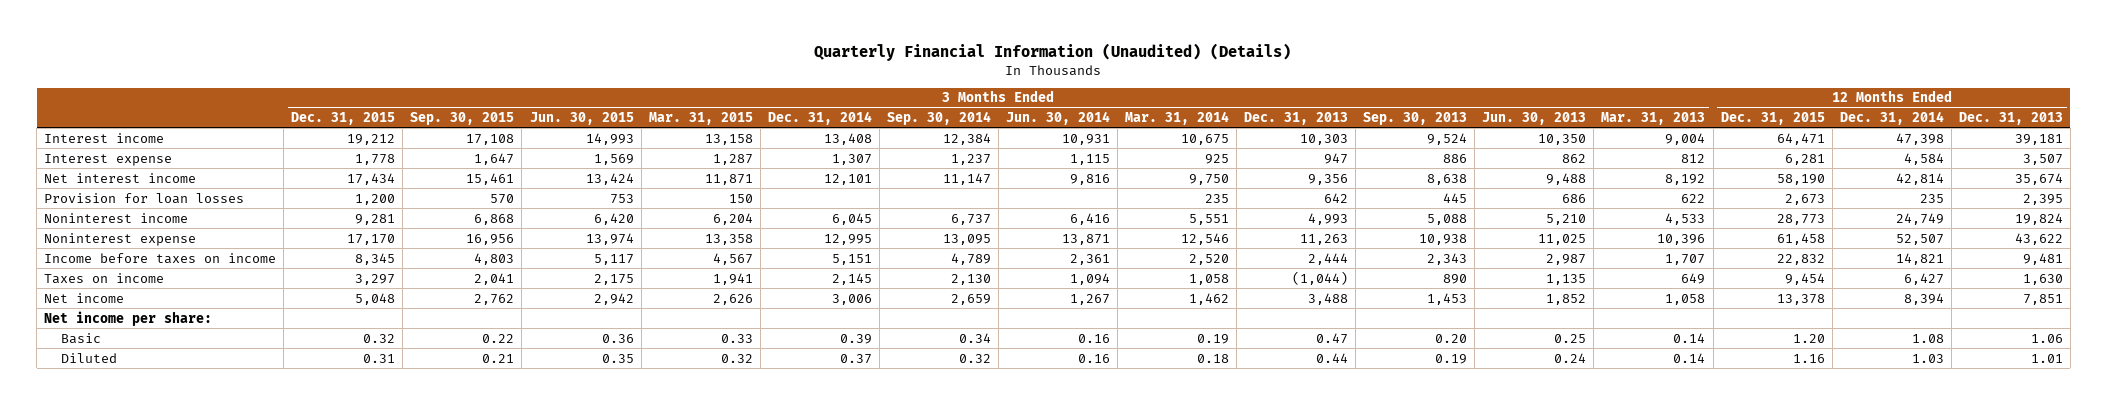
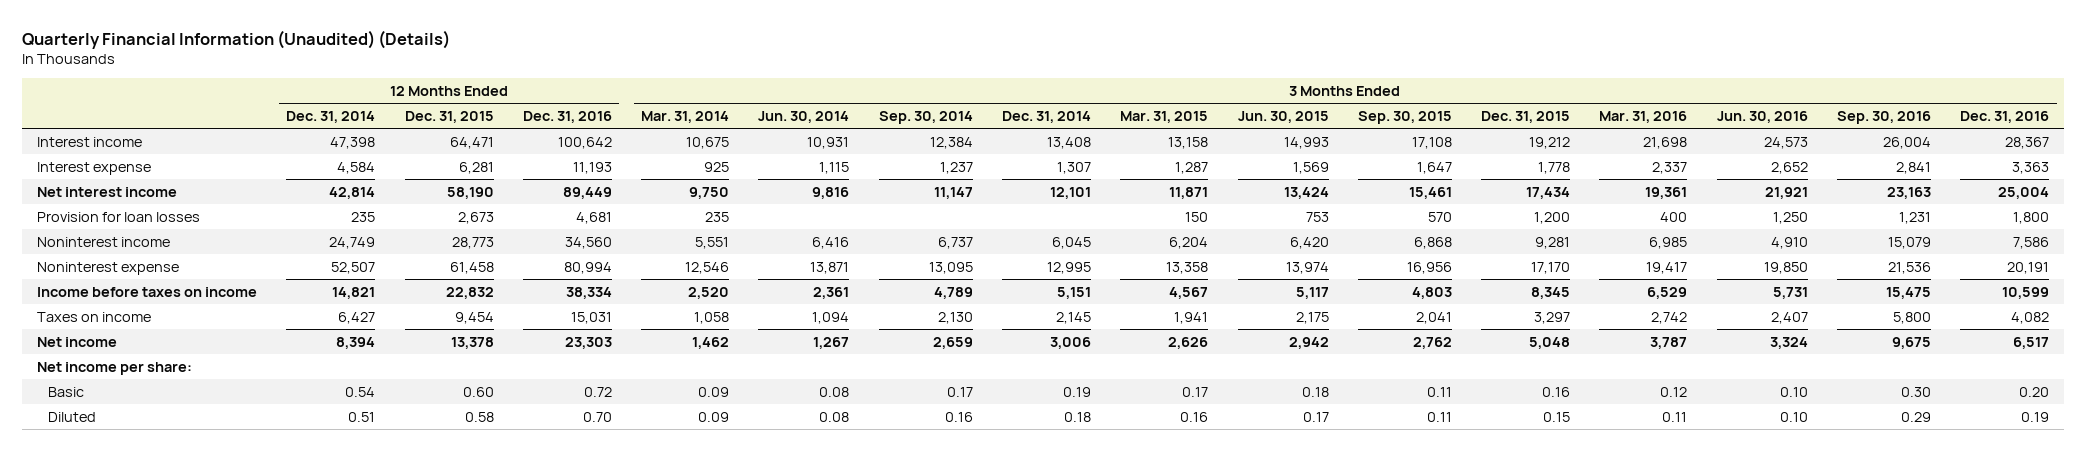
[1244,112,1349,126] Dec. 31, 2013 -> none
[1363,112,1468,126] Sep. 30, 2013 -> none
[1482,112,1587,126] Jun. 30, 2013 -> none
[1601,112,1706,126] Mar. 31, 2013 -> none
[1958,112,2063,126] Dec. 31, 2013 -> none
none -> [522,110,612,123] Dec. 31, 2016
none -> [1599,110,1688,123] Mar. 31, 2016
none -> [1716,110,1808,123] Jun. 30, 2016
none -> [1837,110,1932,124] Sep. 30, 2016
none -> [1960,110,2050,123] Dec. 31, 2016
[363,333,396,343] 0.32 -> [1542,386,1571,397] 0.16
[482,333,515,343] 0.22 -> [1426,386,1452,397] 0.11
[601,333,634,343] 0.36 -> [1301,386,1329,397] 0.18
[720,333,753,343] 0.33 -> [1182,386,1209,397] 0.17
[839,333,872,344] 0.39 -> [1063,386,1092,397] 0.19
[958,332,991,343] 0.34 -> [946,386,973,397] 0.17
[1077,333,1110,343] 0.16 -> [819,386,850,397] 0.08
[1197,333,1230,344] 0.19 -> [698,386,730,397] 0.09
[1792,333,1825,343] 1.20 -> [462,386,494,397] 0.60
[1911,333,1944,343] 1.08 -> [345,386,376,397] 0.54
[363,353,396,363] 0.31 -> [1543,411,1571,422] 0.15
[482,353,515,363] 0.21 -> [1426,411,1452,422] 0.11
[601,353,634,363] 0.35 -> [1302,411,1329,422] 0.17
[720,353,753,363] 0.32 -> [1180,411,1209,422] 0.16
[839,353,872,364] 0.37 -> [1064,411,1092,422] 0.18
[958,353,991,363] 0.32 -> [944,411,973,422] 0.16
[1077,353,1110,363] 0.16 -> [819,411,850,422] 0.08
[1197,353,1230,363] 0.18 -> [698,411,730,422] 0.09
[1792,353,1825,363] 1.16 -> [464,411,494,422] 0.58
[1911,353,1944,363] 1.03 -> [348,411,376,422] 0.51

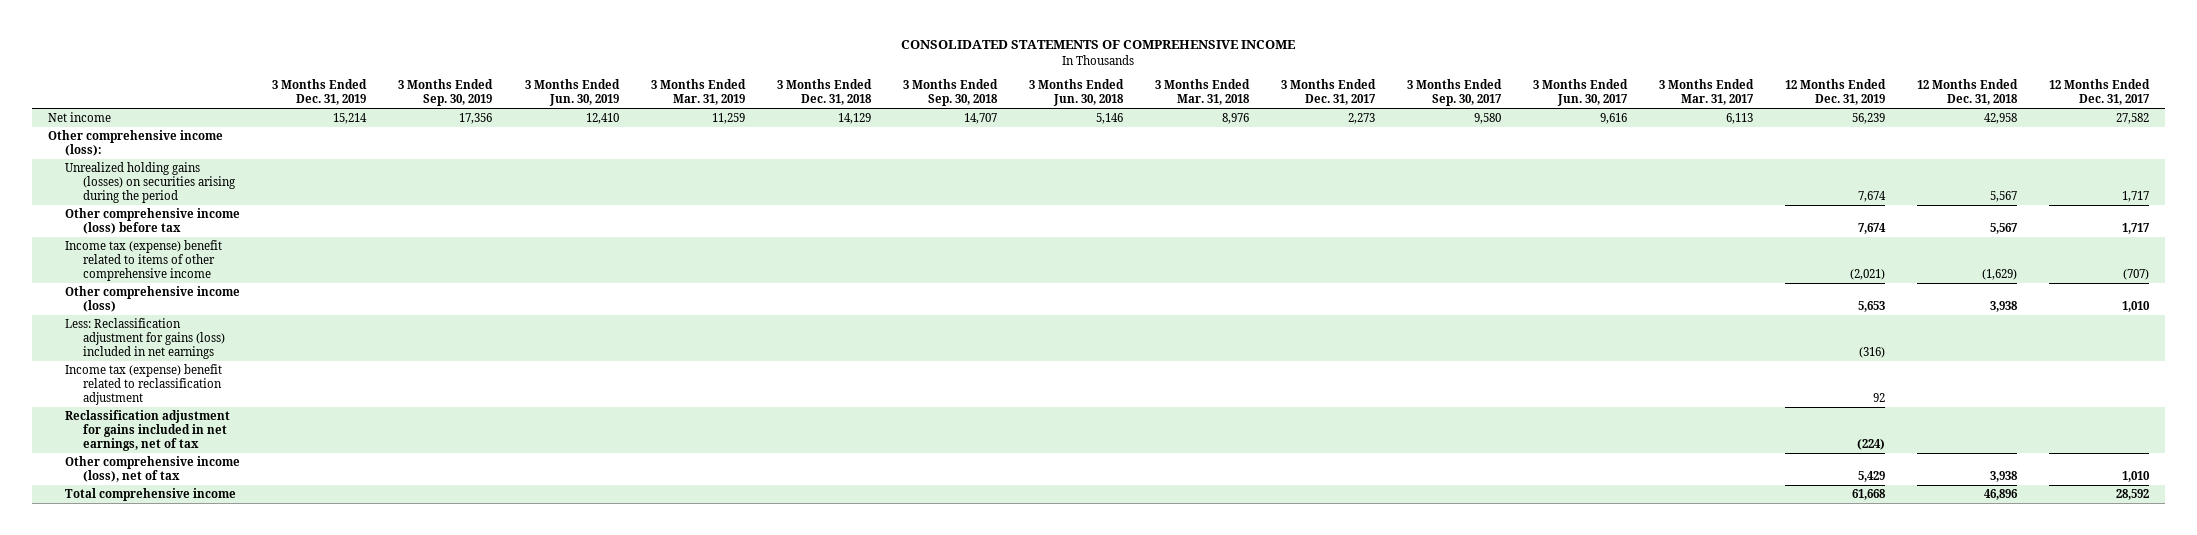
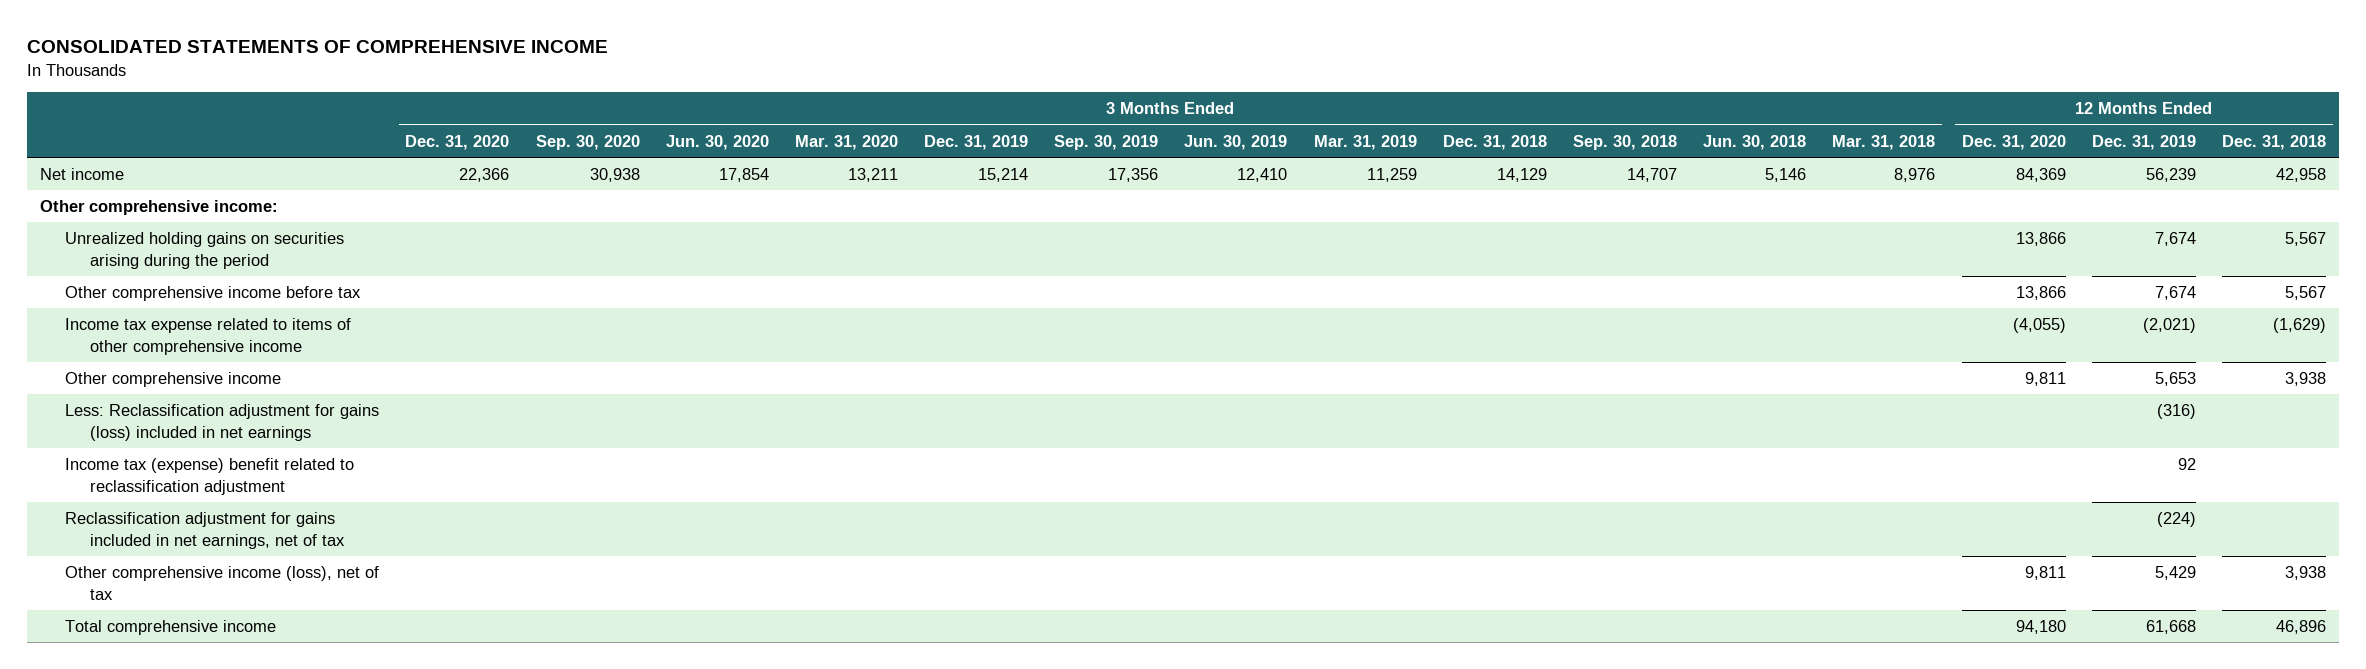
[1280,79,1376,106] 3 Months Ended Dec. 31, 2017 -> none
[1406,79,1502,107] 3 Months Ended Sep. 30, 2017 -> none
[1532,79,1628,107] 3 Months Ended Jun. 30, 2017 -> none
[1658,79,1754,106] 3 Months Ended Mar. 31, 2017 -> none
[2049,79,2151,106] 12 Months Ended Dec. 31, 2017 -> none
none -> [405,134,510,150] Dec. 31, 2020
none -> [535,134,640,150] Sep. 30, 2020
none -> [665,134,769,150] Jun. 30, 2020
none -> [794,134,898,150] Mar. 31, 2020
none -> [1961,134,2066,150] Dec. 31, 2020
[47,130,223,157] Other comprehensive income (loss): -> [40,199,279,215] Other comprehensive income:
[65,162,237,204] Unrealized holding gains (losses) on securities arising during the period -> [65,231,345,269] Unrealized holding gains on securities arising during the period
[65,208,241,235] Other comprehensive income (loss) before tax -> [65,285,362,301] Other comprehensive income before tax
[65,240,223,282] Income tax (expense) benefit related to items of other comprehensive income -> [65,317,352,355] Income tax expense related to items of other comprehensive income
[65,286,241,313] Other comprehensive income (loss) -> [65,371,282,387] Other comprehensive income

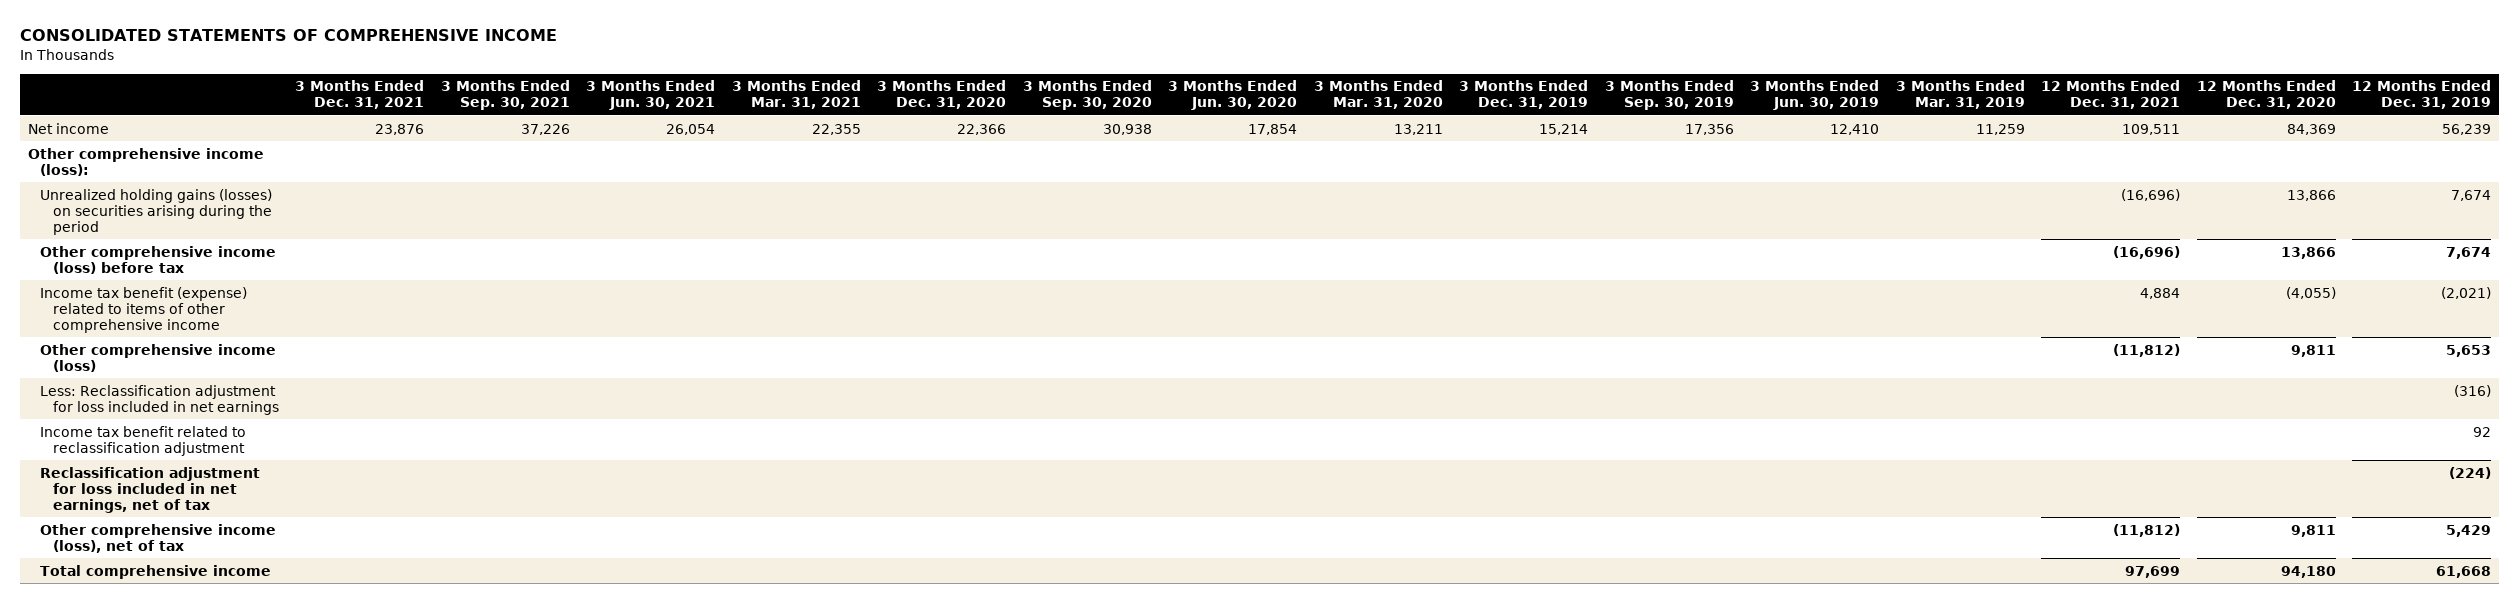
[1442,134,1547,150] Dec. 31, 2018 -> none
[1573,134,1678,150] Sep. 30, 2018 -> none
[1703,134,1807,150] Jun. 30, 2018 -> none
[1832,134,1936,150] Mar. 31, 2018 -> none
[2221,134,2326,150] Dec. 31, 2018 -> none
none -> [295,80,425,110] 3 Months Ended Dec. 31, 2021
none -> [440,80,570,111] 3 Months Ended Sep. 30, 2021
none -> [586,80,716,111] 3 Months Ended Jun. 30, 2021
none -> [731,80,861,110] 3 Months Ended Mar. 31, 2021
none -> [2041,80,2181,110] 12 Months Ended Dec. 31, 2021
[40,199,279,215] Other comprehensive income: -> [27,147,264,176] Other comprehensive income (loss):
[65,231,345,269] Unrealized holding gains on securities arising during the period -> [40,188,273,235] Unrealized holding gains (losses) on securities arising during the period
[65,285,362,301] Other comprehensive income before tax -> [40,245,277,274] Other comprehensive income (loss) before tax
[65,317,352,355] Income tax expense related to items of other comprehensive income -> [40,286,248,333] Income tax benefit (expense) related to items of other comprehensive income
[65,371,282,387] Other comprehensive income -> [40,343,277,372] Other comprehensive income (loss)
[65,403,380,441] Less: Reclassification adjustment for gains (loss) included in net earnings -> [40,384,279,415] Less: Reclassification adjustment for loss included in net earnings
[65,457,355,495] Income tax (expense) benefit related to reclassification adjustment -> [40,425,247,456] Income tax benefit related to reclassification adjustment
[65,511,346,549] Reclassification adjustment for gains included in net earnings, net of tax -> [40,466,261,513] Reclassification adjustment for loss included in net earnings, net of tax

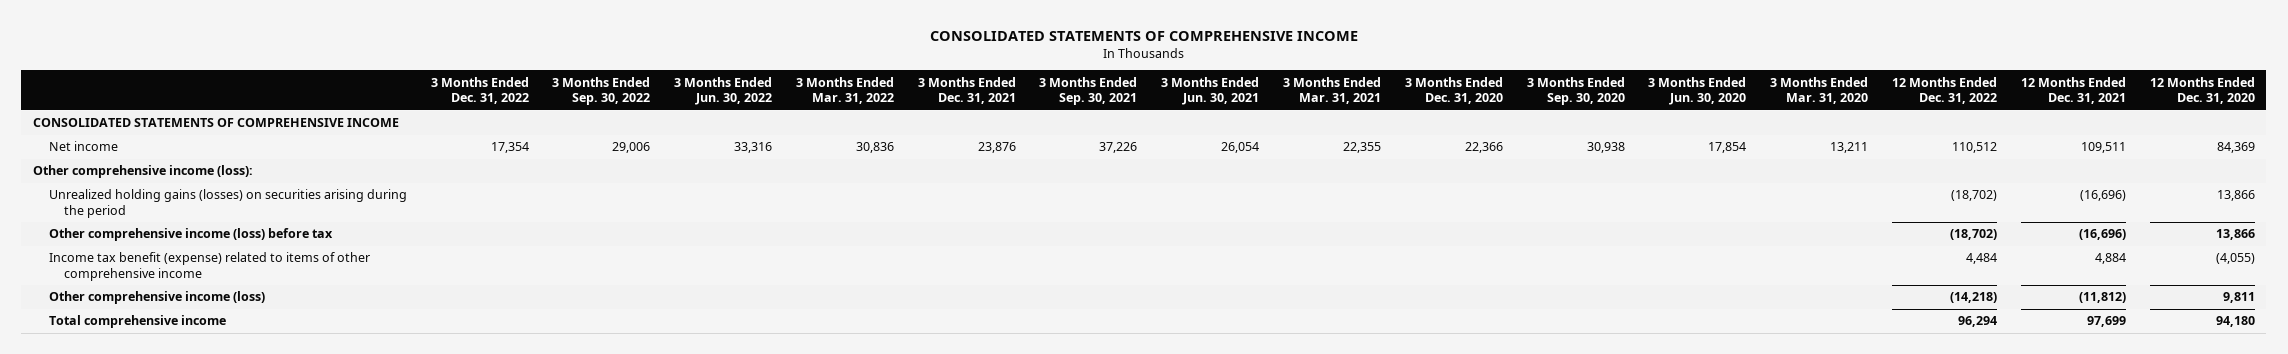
[1459,80,1589,110] 3 Months Ended Dec. 31, 2019 -> none
[1604,80,1734,111] 3 Months Ended Sep. 30, 2019 -> none
[1750,80,1880,111] 3 Months Ended Jun. 30, 2019 -> none
[1895,80,2025,110] 3 Months Ended Mar. 31, 2019 -> none
[2352,80,2492,110] 12 Months Ended Dec. 31, 2019 -> none
none -> [430,76,529,105] 3 Months Ended Dec. 31, 2022
none -> [552,76,651,106] 3 Months Ended Sep. 30, 2022
none -> [674,76,773,106] 3 Months Ended Jun. 30, 2022
none -> [795,76,894,105] 3 Months Ended Mar. 31, 2022
none -> [1891,76,1997,105] 12 Months Ended Dec. 31, 2022
none -> [33,118,400,128] CONSOLIDATED STATEMENTS OF COMPREHENSIVE INCOME
[40,384,279,415] Less: Reclassification adjustment for loss included in net earnings -> none
[40,425,247,456] Income tax benefit related to reclassification adjustment -> none
[40,466,261,513] Reclassification adjustment for loss included in net earnings, net of tax -> none
[40,523,277,553] Other comprehensive income (loss), net of tax -> none

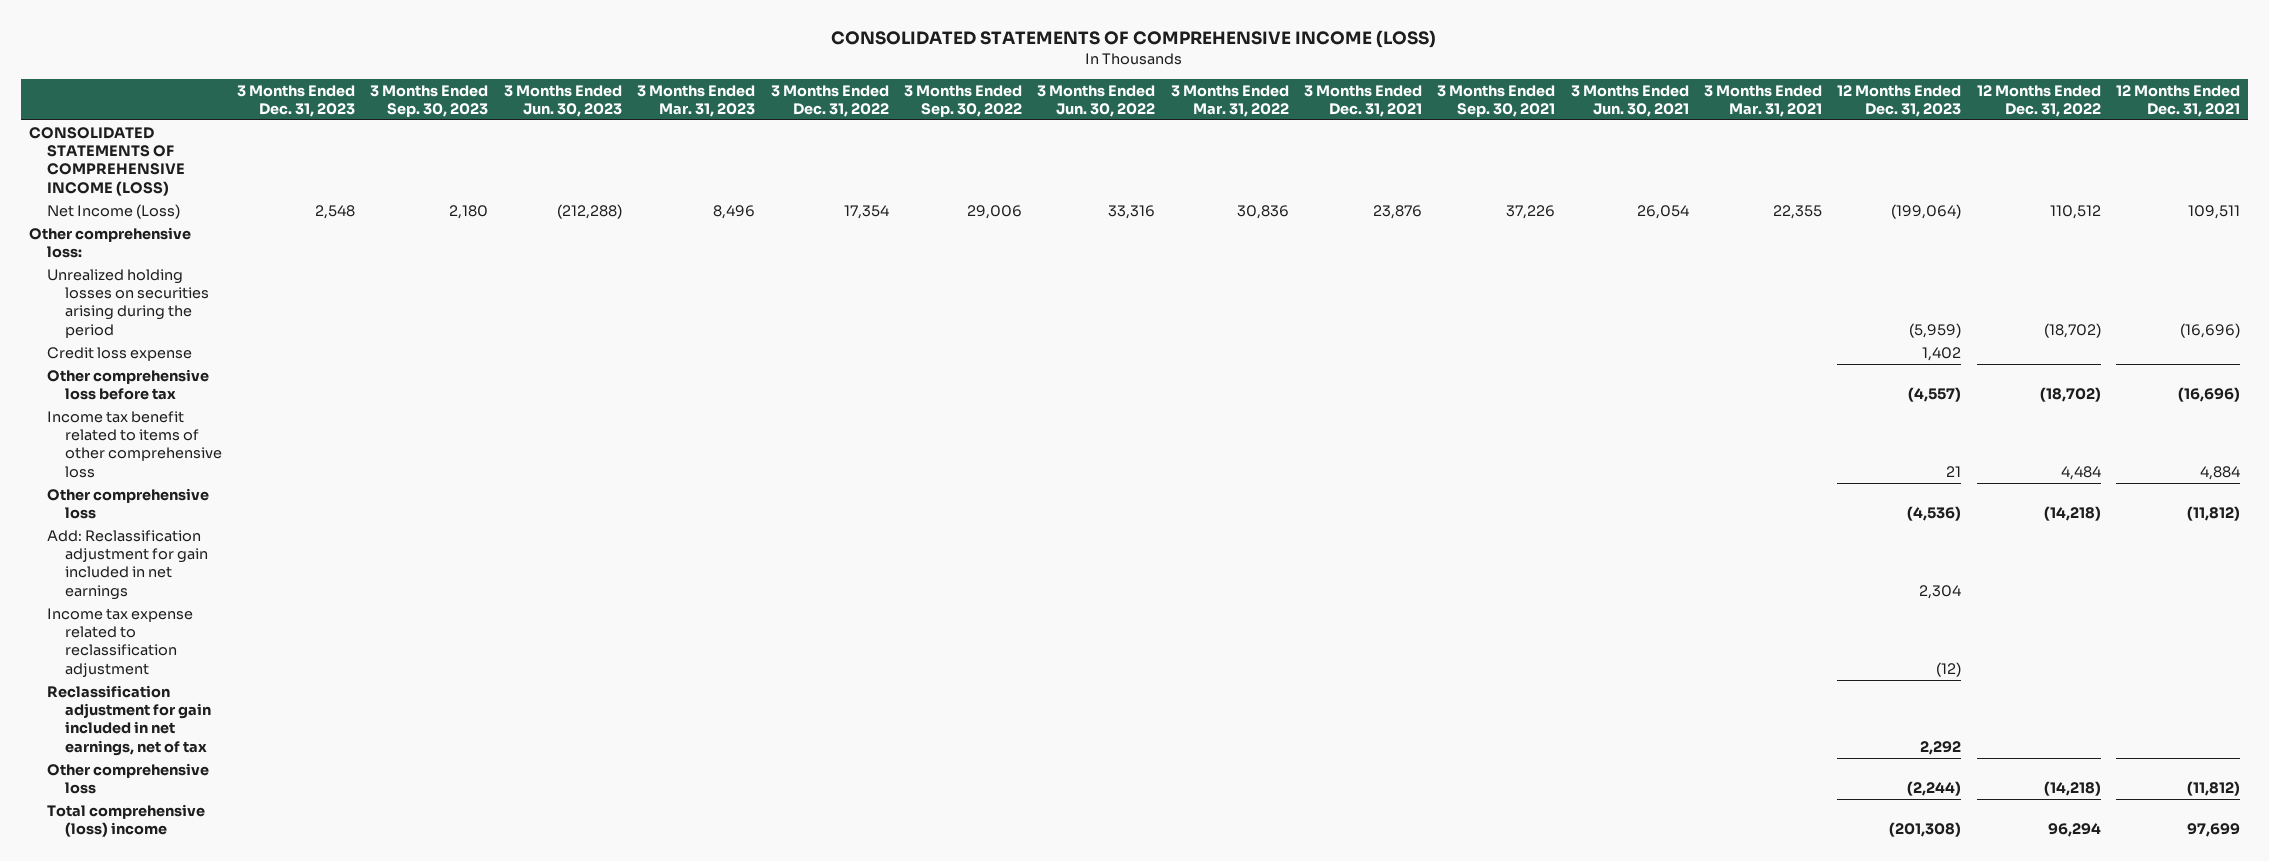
[929,30,1358,41] CONSOLIDATED STATEMENTS OF COMPREHENSIVE INCOME -> [831,30,1437,49] CONSOLIDATED STATEMENTS OF COMPREHENSIVE INCOME (LOSS)
[1404,76,1503,105] 3 Months Ended Dec. 31, 2020 -> none
[1526,76,1625,106] 3 Months Ended Sep. 30, 2020 -> none
[1648,76,1747,106] 3 Months Ended Jun. 30, 2020 -> none
[1770,76,1869,105] 3 Months Ended Mar. 31, 2020 -> none
[2149,76,2255,105] 12 Months Ended Dec. 31, 2020 -> none
none -> [237,84,356,117] 3 Months Ended Dec. 31, 2023
none -> [370,84,489,117] 3 Months Ended Sep. 30, 2023
none -> [503,84,622,117] 3 Months Ended Jun. 30, 2023
none -> [637,84,756,117] 3 Months Ended Mar. 31, 2023
none -> [1837,84,1962,117] 12 Months Ended Dec. 31, 2023
[33,118,400,128] CONSOLIDATED STATEMENTS OF COMPREHENSIVE INCOME -> [28,126,185,196] CONSOLIDATED STATEMENTS OF COMPREHENSIVE INCOME (LOSS)
[48,141,118,152] Net income -> [46,203,180,219] Net Income (Loss)
[33,165,254,179] Other comprehensive income (loss): -> [28,226,191,259] Other comprehensive loss:
[48,189,407,218] Unrealized holding gains (losses) on securities arising during the period -> [46,268,209,338] Unrealized holding losses on securities arising during the period
none -> [46,346,192,361] Credit loss expense
[48,228,333,242] Other comprehensive income (loss) before tax -> [46,368,209,401] Other comprehensive loss before tax
[48,252,370,281] Income tax benefit (expense) related to items of other comprehensive income -> [46,410,222,478] Income tax benefit related to items of other comprehensive loss
none -> [46,487,209,520] Other comprehensive loss
none -> [46,529,208,600] Add: Reclassification adjustment for gain included in net earnings
none -> [46,607,193,677] Income tax expense related to reclassification adjustment
none -> [46,684,211,756] Reclassification adjustment for gain included in net earnings, net of tax
[48,291,265,305] Other comprehensive income (loss) -> [46,762,209,795] Other comprehensive loss
[48,315,226,329] Total comprehensive income -> [46,803,205,838] Total comprehensive (loss) income

